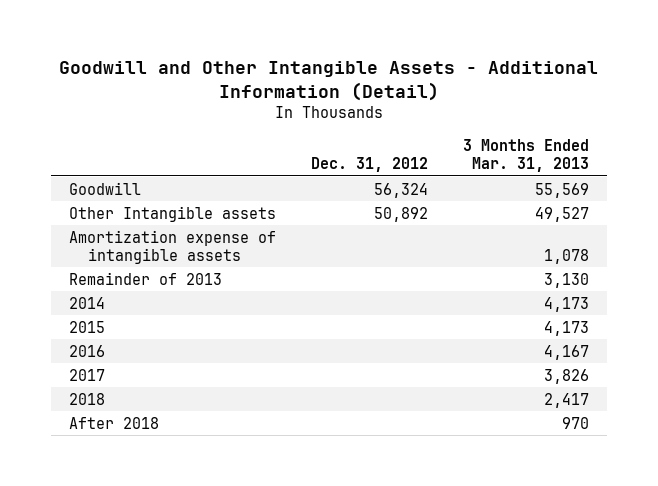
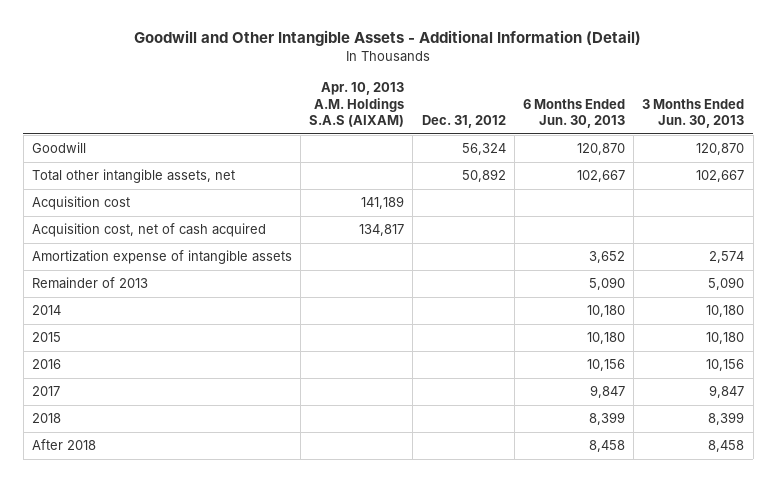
[463,138,590,173] 3 Months Ended Mar. 31, 2013 -> none
none -> [309,82,405,128] Apr. 10, 2013 A.M. Holdings S.A.S (AIXAM)
none -> [522,98,625,129] 6 Months Ended Jun. 30, 2013
none -> [642,98,745,129] 3 Months Ended Jun. 30, 2013
[68,205,276,222] Other Intangible assets -> [31,169,235,184] Total other intangible assets, net
none -> [31,196,130,211] Acquisition cost
none -> [31,223,266,238] Acquisition cost, net of cash acquired

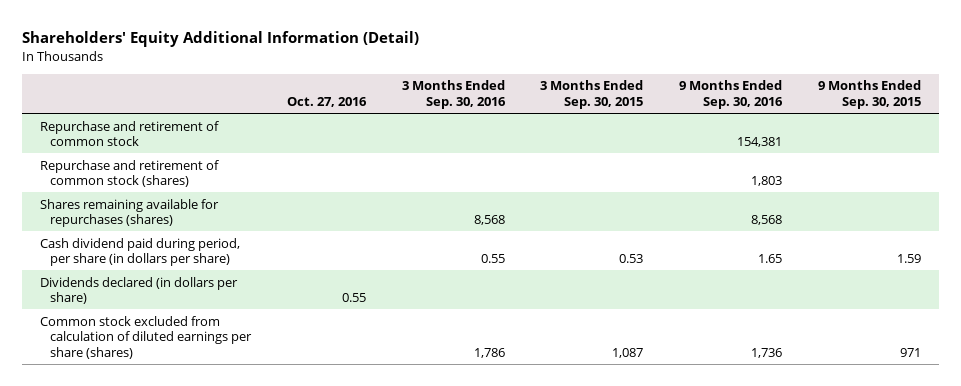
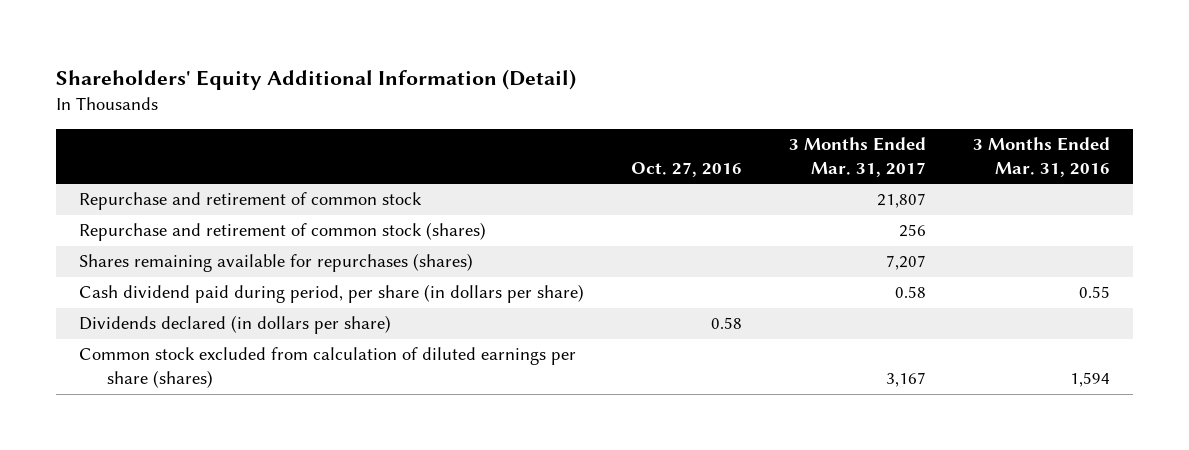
[401,80,506,109] 3 Months Ended Sep. 30, 2016 -> none
[540,80,644,109] 3 Months Ended Sep. 30, 2015 -> none
[679,80,784,109] 9 Months Ended Sep. 30, 2016 -> none
[817,80,921,109] 9 Months Ended Sep. 30, 2015 -> none
none -> [789,137,927,178] 3 Months Ended Mar. 31, 2017
none -> [972,137,1110,178] 3 Months Ended Mar. 31, 2016
[342,293,367,303] 0.55 -> [711,317,743,330] 0.58

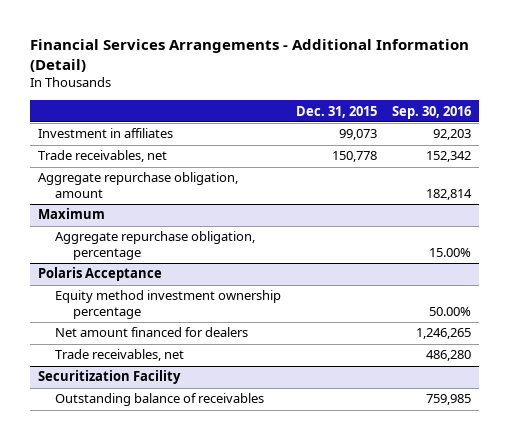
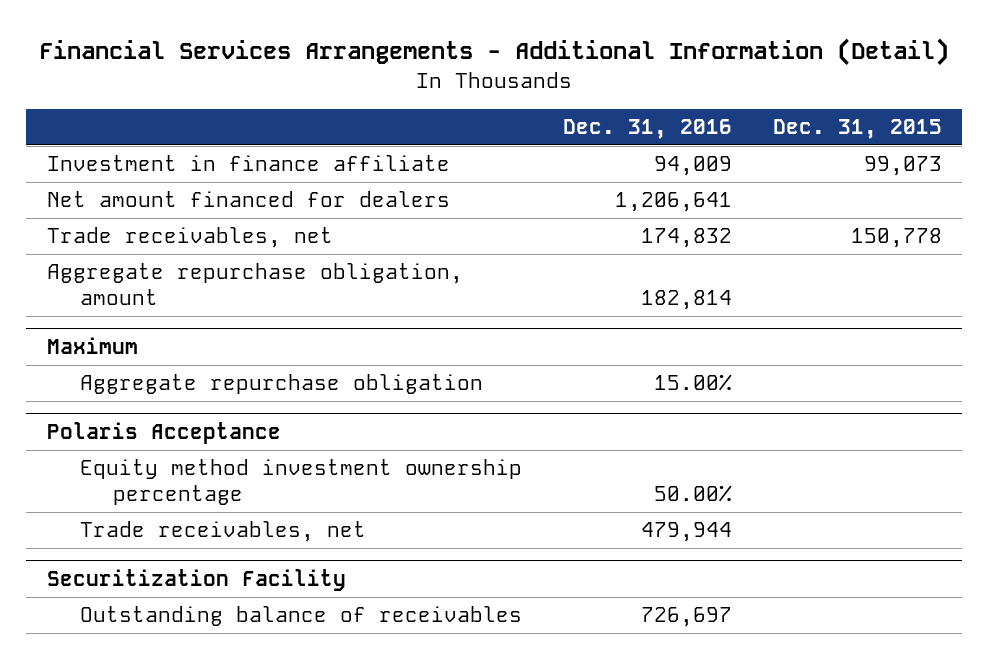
[392,105,472,119] Sep. 30, 2016 -> none
none -> [562,119,732,140] Dec. 31, 2016
[37,128,173,139] Investment in affiliates -> [46,155,450,172] Investment in finance affiliate
none -> [46,191,450,208] Net amount financed for dealers
[55,231,256,260] Aggregate repurchase obligation, percentage -> [79,374,483,395] Aggregate repurchase obligation
[55,327,249,338] Net amount financed for dealers -> none

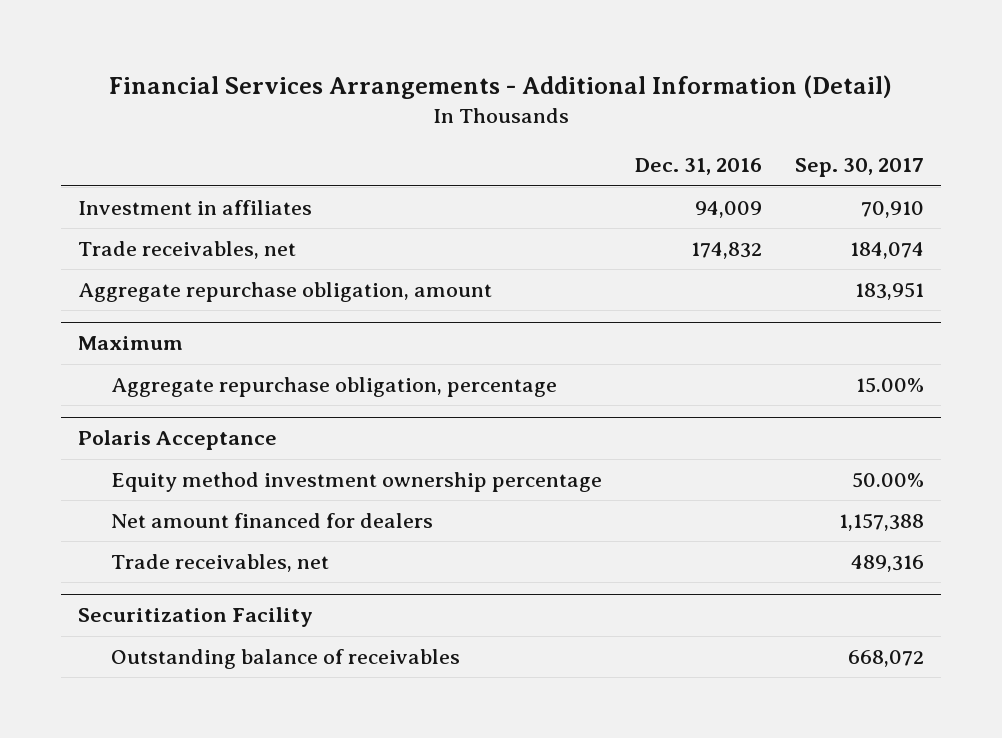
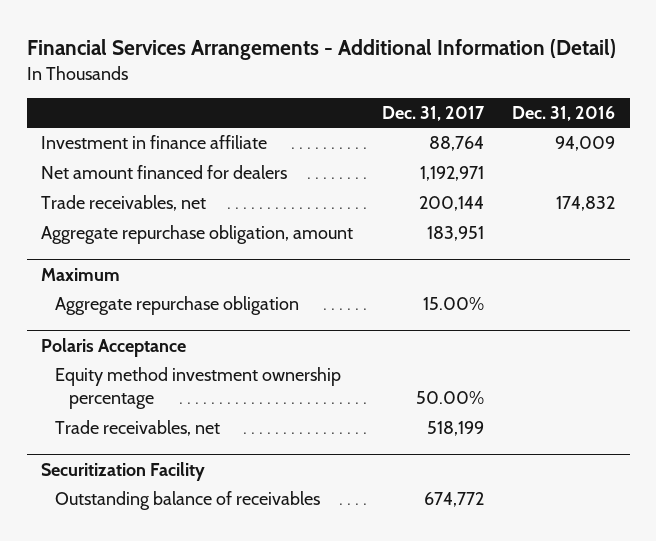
[795,158,925,178] Sep. 30, 2017 -> none
none -> [381,105,485,121] Dec. 31, 2017
[77,199,312,215] Investment in affiliates -> [41,135,268,150] Investment in finance affiliate
none -> [41,165,288,180] Net amount financed for dealers
[111,376,558,397] Aggregate repurchase obligation, percentage -> [54,296,299,316] Aggregate repurchase obligation
[111,512,434,528] Net amount financed for dealers -> none

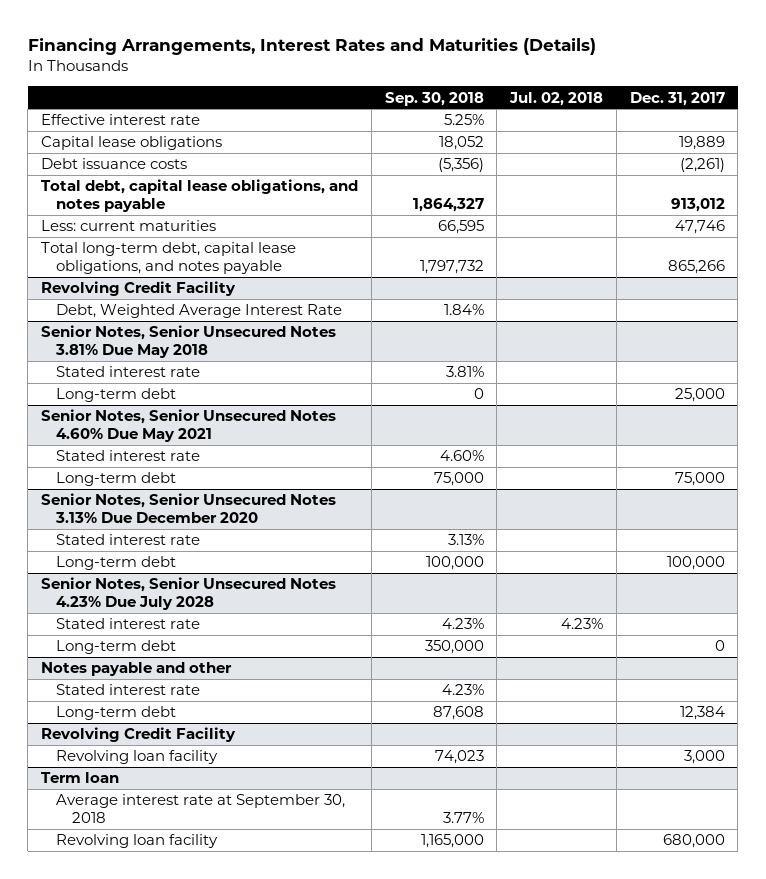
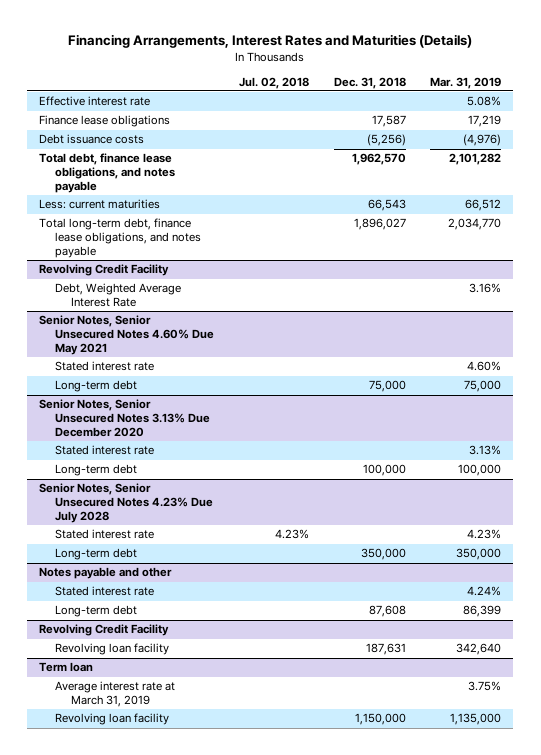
[384,91,484,106] Sep. 30, 2018 -> none
[629,91,725,106] Dec. 31, 2017 -> none
none -> [333,76,406,89] Dec. 31, 2018
none -> [430,76,502,89] Mar. 31, 2019
[41,136,223,151] Capital lease obligations -> [39,115,171,128] Finance lease obligations
[41,179,359,212] Total debt, capital lease obligations, and notes payable -> [39,153,176,194] Total debt, finance lease obligations, and notes payable
[41,242,297,274] Total long-term debt, capital lease obligations, and notes payable -> [39,218,202,259] Total long-term debt, finance lease obligations, and notes payable
[41,325,337,358] Senior Notes, Senior Unsecured Notes 3.81% Due May 2018 -> none
[56,366,201,378] Stated interest rate -> none
[56,388,177,403] Long-term debt -> none
[56,794,346,823] Average interest rate at September 30, 2018 -> [55,681,176,708] Average interest rate at March 31, 2019

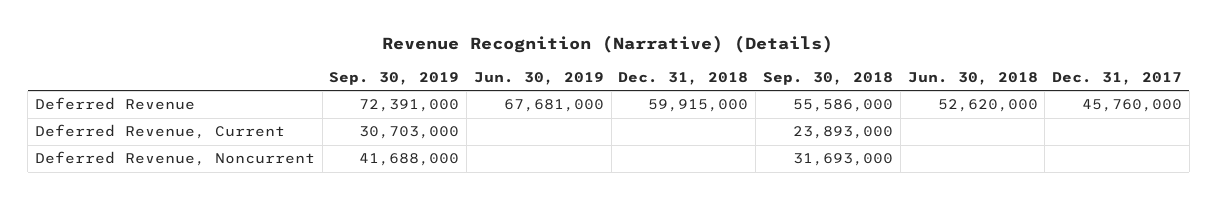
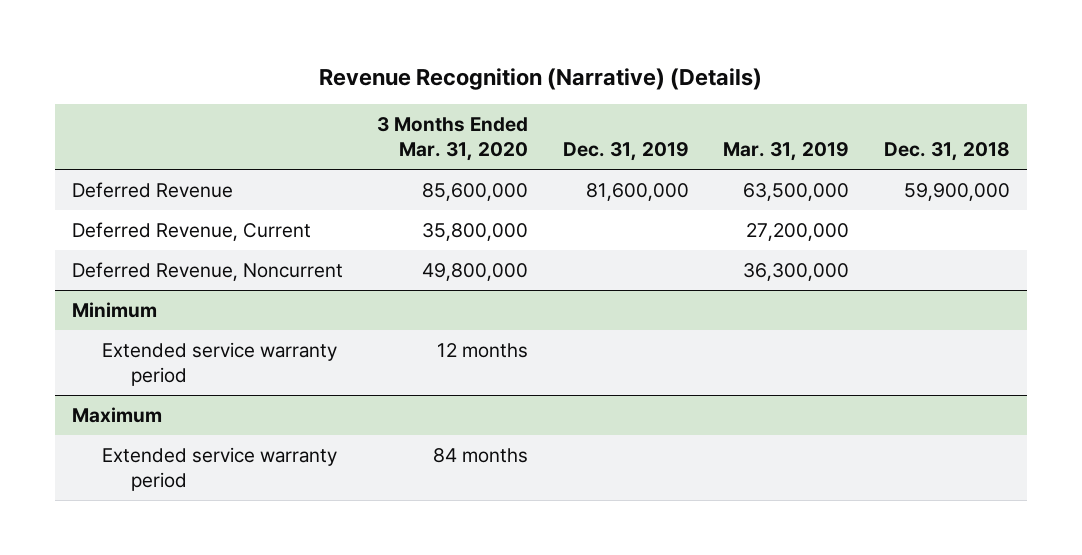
[329,71,460,85] Sep. 30, 2019 -> none
[473,71,604,85] Jun. 30, 2019 -> none
[763,71,894,85] Sep. 30, 2018 -> none
[907,71,1038,85] Jun. 30, 2018 -> none
[1052,71,1183,85] Dec. 31, 2017 -> none
none -> [377,117,529,162] 3 Months Ended Mar. 31, 2020
none -> [562,142,689,162] Dec. 31, 2019
none -> [723,142,850,162] Mar. 31, 2019
[648,99,749,113] 59,915,000 -> [903,182,1010,201] 59,900,000
none -> [71,301,157,318] Minimum
none -> [101,341,337,386] Extended service warranty period
none -> [71,406,162,423] Maximum
none -> [101,446,337,491] Extended service warranty period

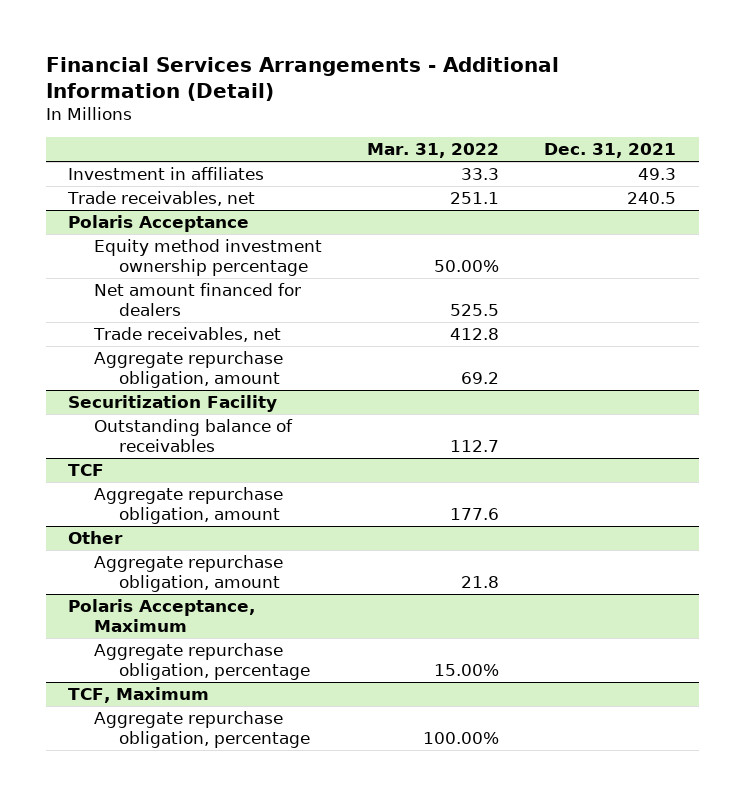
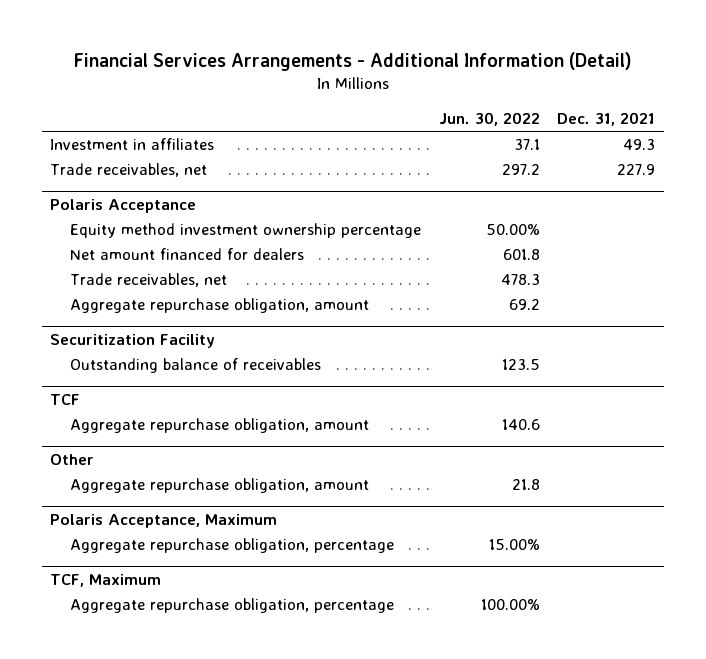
[366,143,499,159] Mar. 31, 2022 -> none
none -> [438,111,540,126] Jun. 30, 2022
[627,192,677,205] 240.5 -> [617,164,656,176] 227.9

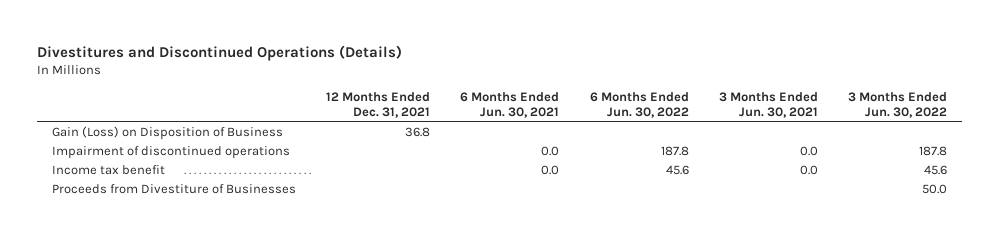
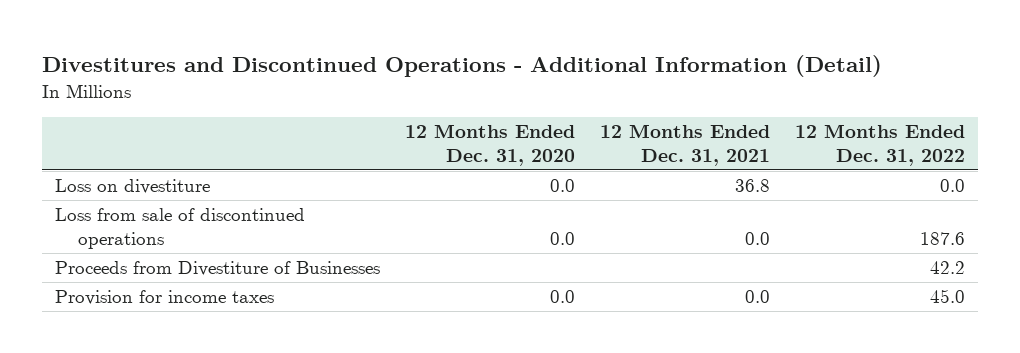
[36,44,402,61] Divestitures and Discontinued Operations (Details) -> [42,54,883,77] Divestitures and Discontinued Operations - Additional Information (Detail)
[460,91,560,118] 6 Months Ended Jun. 30, 2021 -> none
[589,91,689,118] 6 Months Ended Jun. 30, 2022 -> none
[718,91,818,118] 3 Months Ended Jun. 30, 2021 -> none
[848,91,948,118] 3 Months Ended Jun. 30, 2022 -> none
none -> [404,123,575,166] 12 Months Ended Dec. 31, 2020
none -> [795,123,966,166] 12 Months Ended Dec. 31, 2022
[51,145,290,159] Impairment of discontinued operations -> none
[51,164,165,175] Income tax benefit -> none
[51,125,283,140] Gain (Loss) on Disposition of Business -> [54,179,210,195] Loss on divestiture
none -> [54,208,305,250] Loss from sale of discontinued operations
none -> [54,290,274,306] Provision for income taxes

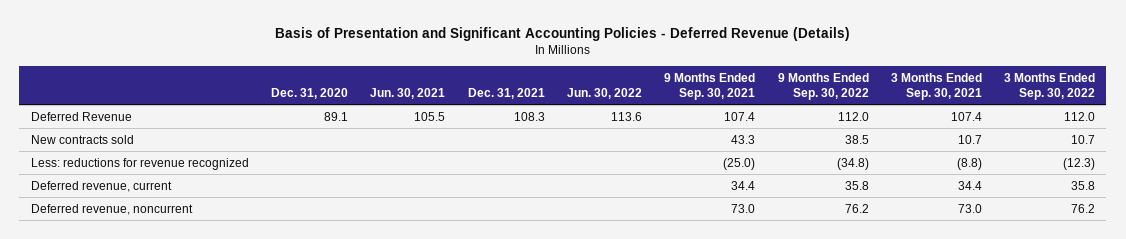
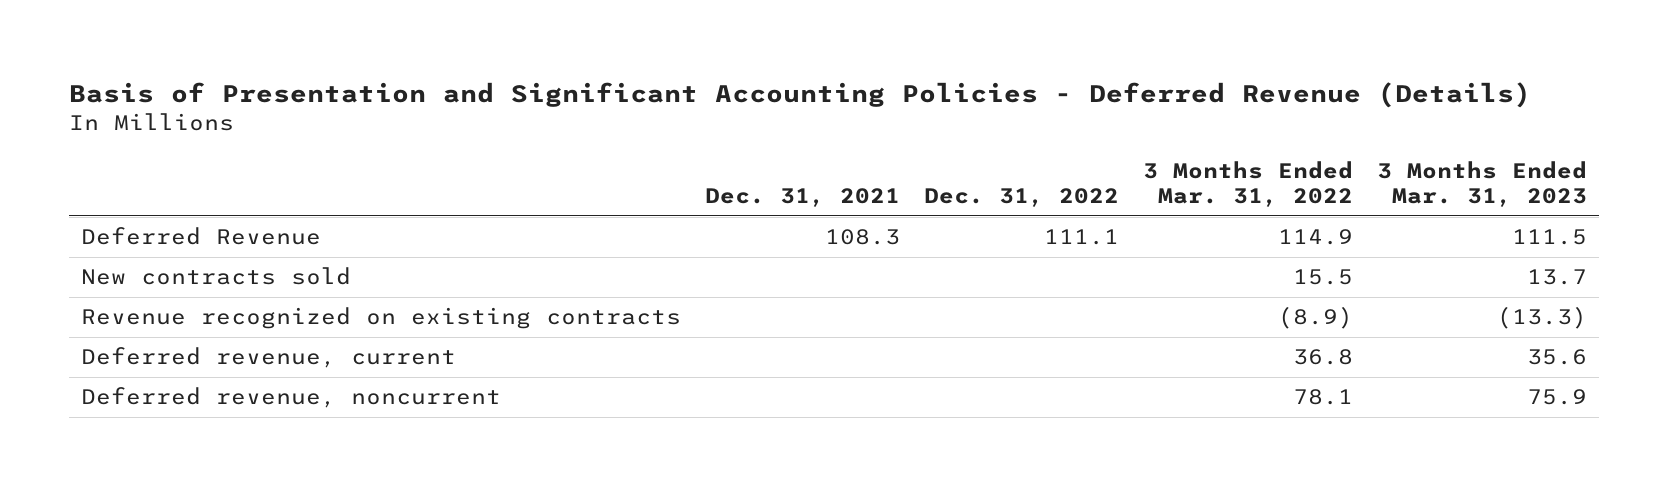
[270,87,348,99] Dec. 31, 2020 -> none
[370,87,446,99] Jun. 30, 2021 -> none
[566,87,642,99] Jun. 30, 2022 -> none
[664,72,756,100] 9 Months Ended Sep. 30, 2021 -> none
[777,72,869,100] 9 Months Ended Sep. 30, 2022 -> none
[890,72,982,100] 3 Months Ended Sep. 30, 2021 -> none
[1004,72,1096,100] 3 Months Ended Sep. 30, 2022 -> none
none -> [924,187,1120,207] Dec. 31, 2022
none -> [1143,161,1354,207] 3 Months Ended Mar. 31, 2022
none -> [1377,161,1588,207] 3 Months Ended Mar. 31, 2023
[30,157,249,170] Less: reductions for revenue recognized -> [81,307,682,330] Revenue recognized on existing contracts

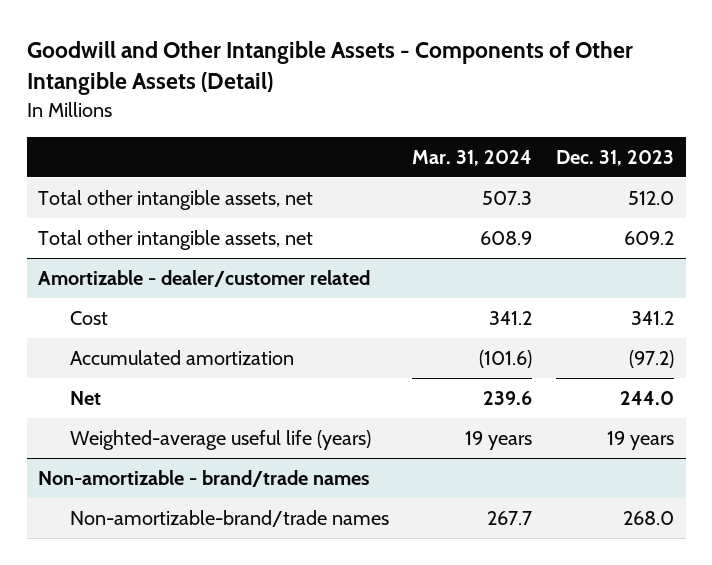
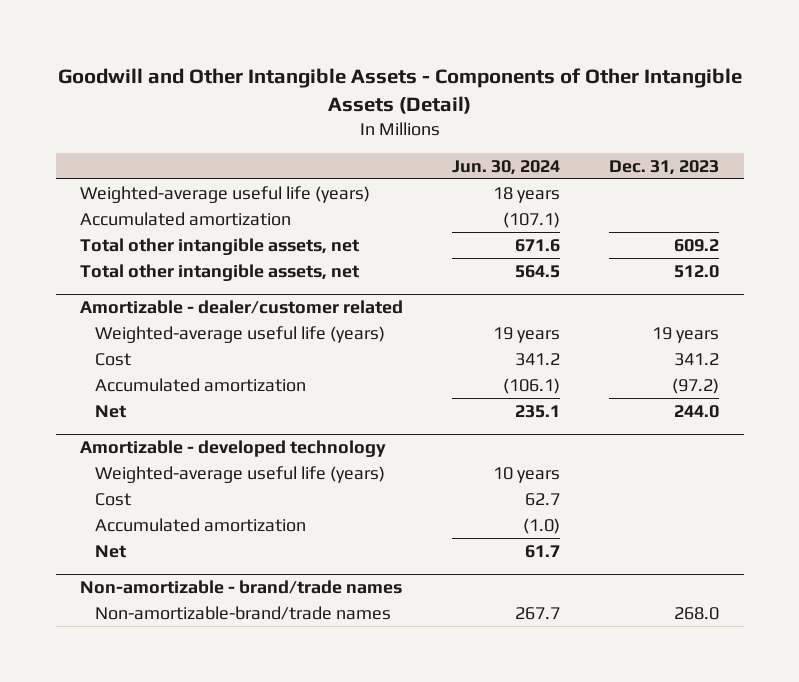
[412,149,533,166] Mar. 31, 2024 -> none
none -> [452,159,561,175] Jun. 30, 2024
none -> [80,185,371,203] Weighted-average useful life (years)
none -> [80,211,292,226] Accumulated amortization
[38,189,314,210] Total other intangible assets, net -> [80,263,360,281] Total other intangible assets, net
[69,429,371,450] Weighted-average useful life (years) -> [95,325,386,343] Weighted-average useful life (years)
none -> [80,440,387,458] Amortizable - developed technology
none -> [95,465,386,483] Weighted-average useful life (years)
none -> [95,492,132,506] Cost
none -> [95,517,307,532] Accumulated amortization
none -> [95,544,127,558] Net

